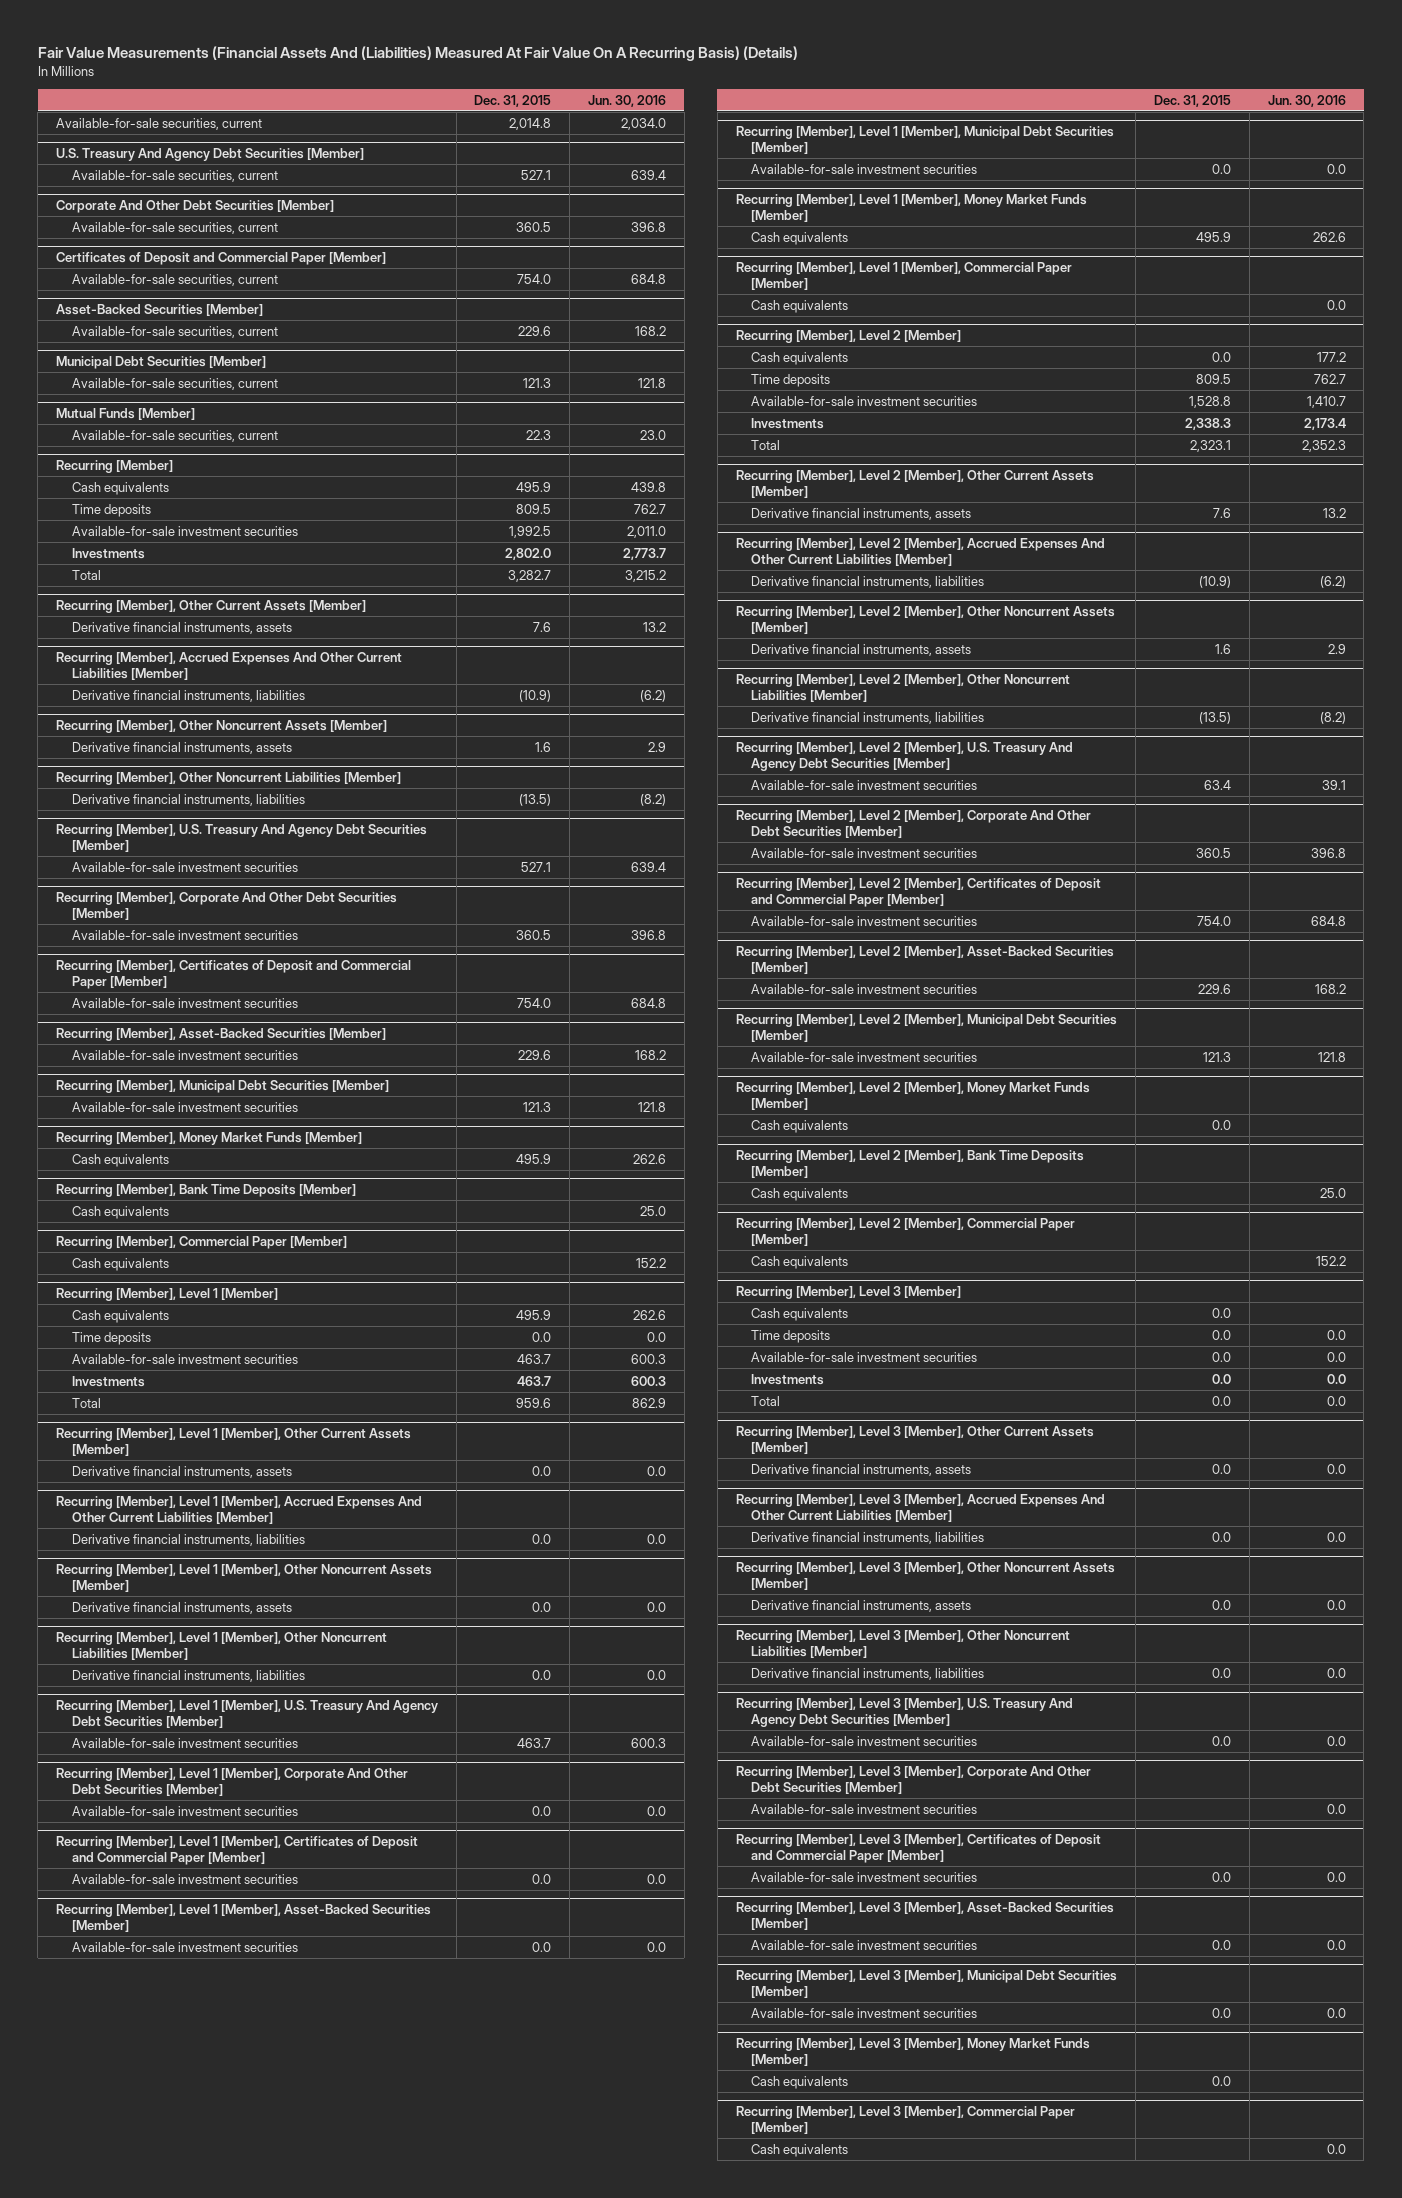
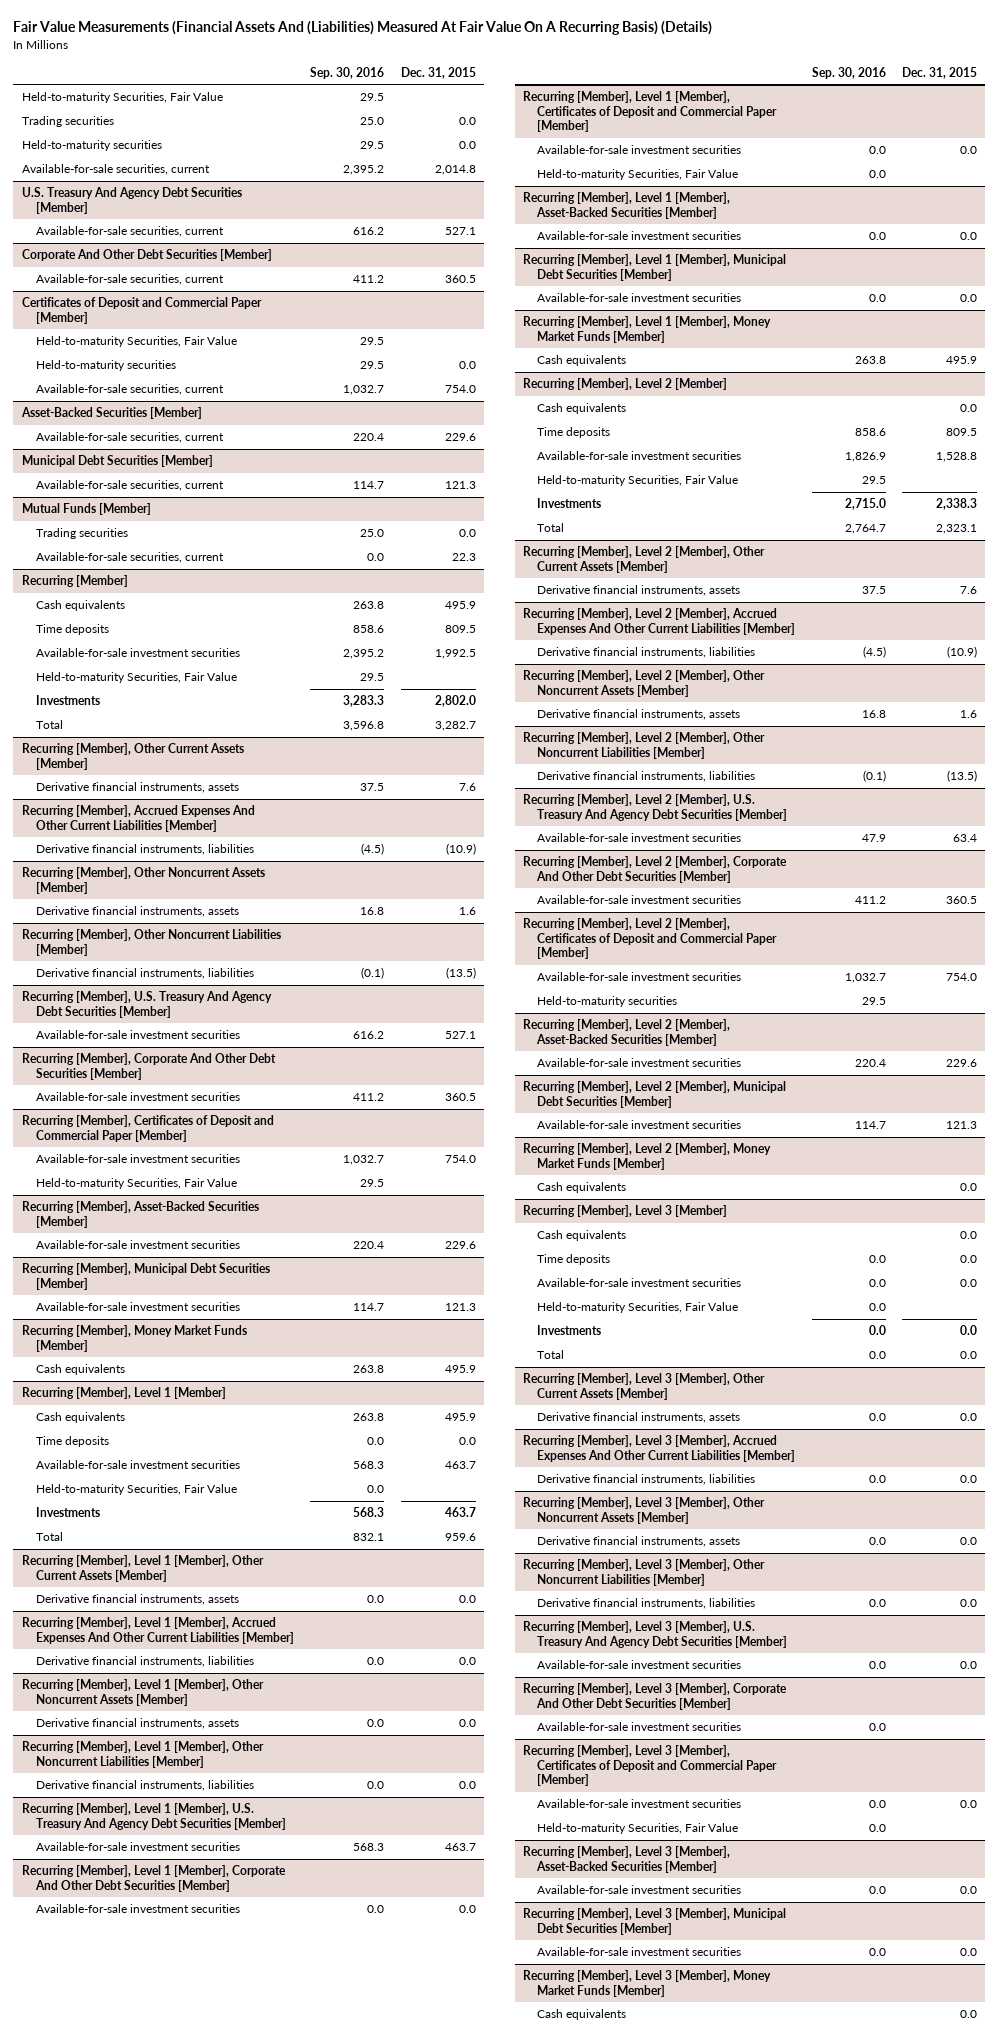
[588,94,667,107] Jun. 30, 2016 -> none
none -> [310,66,385,79] Sep. 30, 2016
none -> [21,92,223,104] Held-to-maturity Securities, Fair Value
none -> [21,116,114,128] Trading securities
none -> [21,140,162,152] Held-to-maturity securities
none -> [35,336,237,348] Held-to-maturity Securities, Fair Value
none -> [35,360,176,372] Held-to-maturity securities
none -> [35,528,128,540] Trading securities
none -> [35,672,237,684] Held-to-maturity Securities, Fair Value
none -> [35,1178,237,1190] Held-to-maturity Securities, Fair Value
[55,1183,356,1197] Recurring [Member], Bank Time Deposits [Member] -> none
[71,1205,169,1219] Cash equivalents -> none
[55,1235,347,1249] Recurring [Member], Commercial Paper [Member] -> none
[71,1257,169,1271] Cash equivalents -> none
none -> [35,1484,237,1496] Held-to-maturity Securities, Fair Value
none -> [536,169,738,181] Held-to-maturity Securities, Fair Value
[735,261,1072,290] Recurring [Member], Level 1 [Member], Commercial Paper [Member] -> none
[751,299,849,313] Cash equivalents -> none
none -> [536,475,738,487] Held-to-maturity Securities, Fair Value
none -> [536,996,677,1008] Held-to-maturity securities
[735,1149,1084,1178] Recurring [Member], Level 2 [Member], Bank Time Deposits [Member] -> none
[751,1187,849,1201] Cash equivalents -> none
[735,1217,1075,1246] Recurring [Member], Level 2 [Member], Commercial Paper [Member] -> none
[751,1255,849,1269] Cash equivalents -> none
none -> [536,1302,738,1314] Held-to-maturity Securities, Fair Value
none -> [536,1823,738,1835] Held-to-maturity Securities, Fair Value
[735,2105,1075,2134] Recurring [Member], Level 3 [Member], Commercial Paper [Member] -> none
[751,2143,849,2157] Cash equivalents -> none

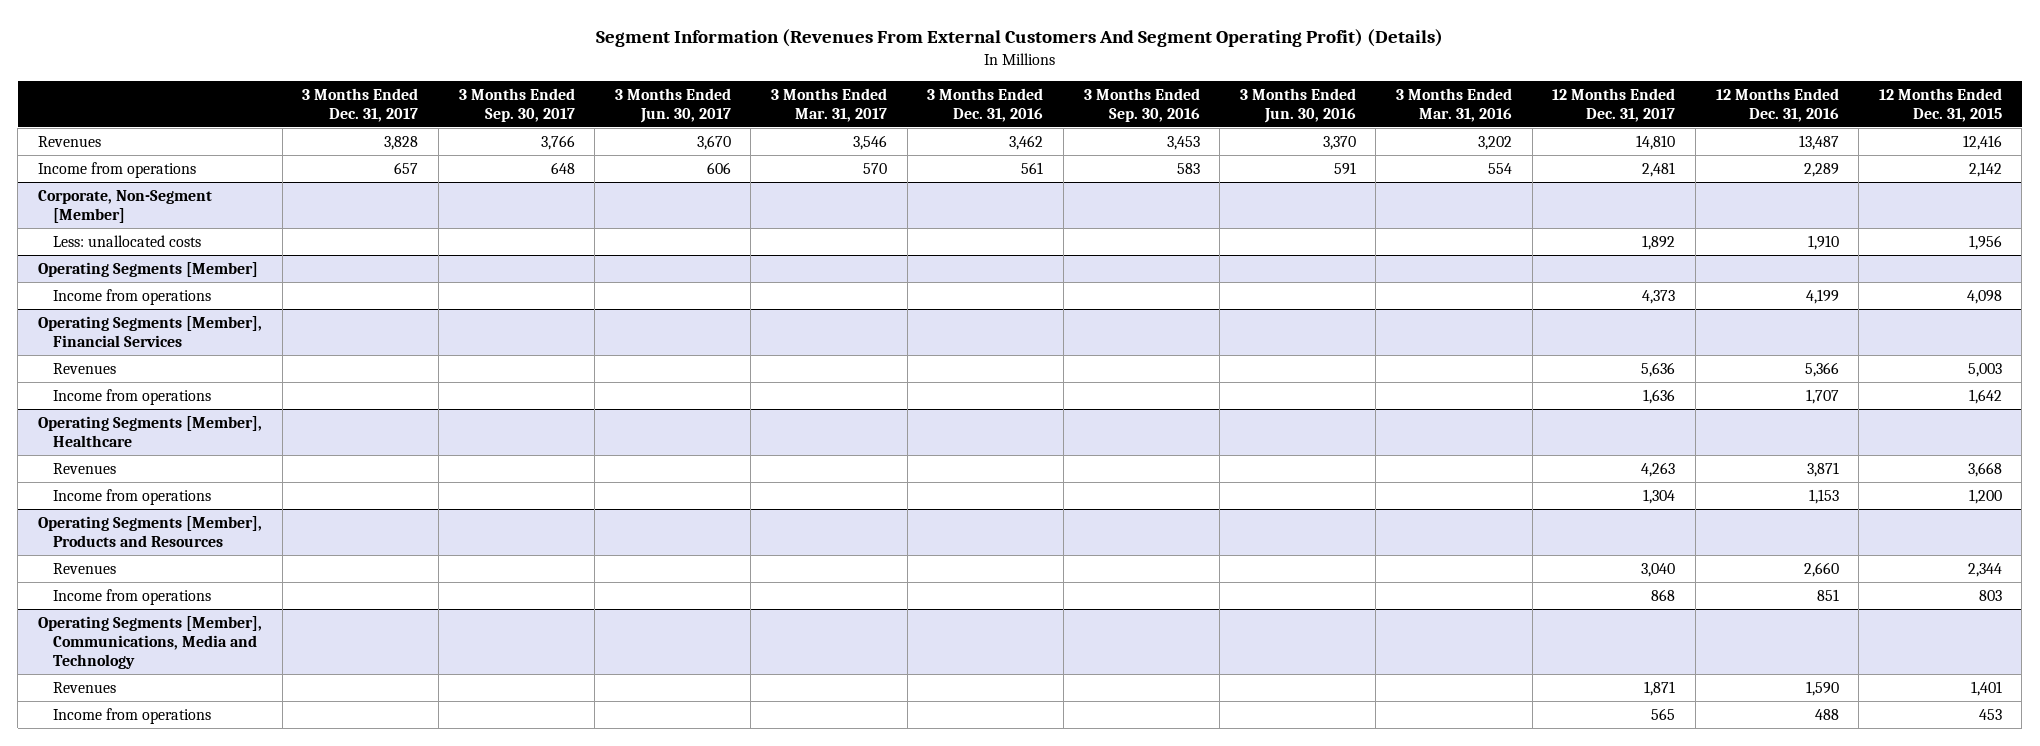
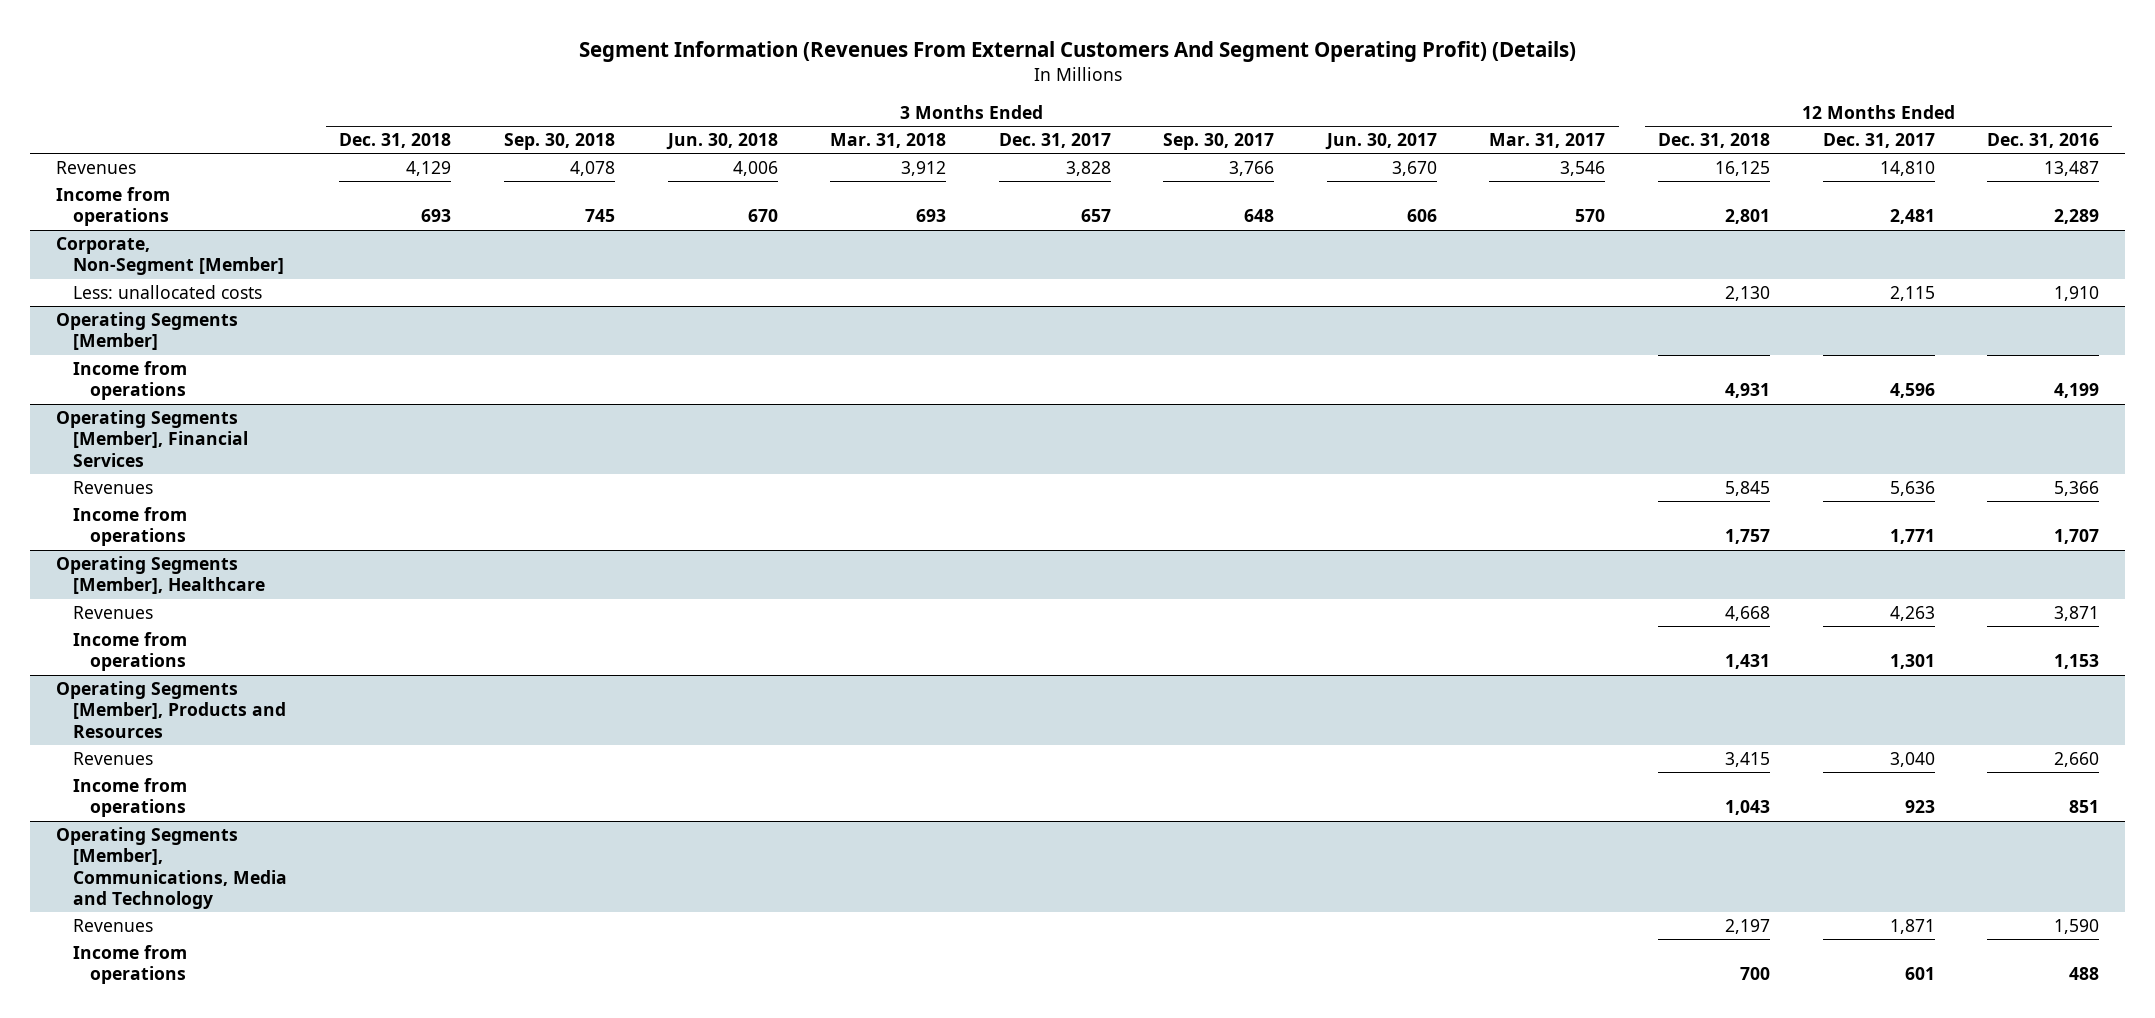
[927,87,1044,122] 3 Months Ended Dec. 31, 2016 -> none
[1083,87,1200,122] 3 Months Ended Sep. 30, 2016 -> none
[1239,87,1356,123] 3 Months Ended Jun. 30, 2016 -> none
[1396,87,1513,122] 3 Months Ended Mar. 31, 2016 -> none
[1878,87,2002,122] 12 Months Ended Dec. 31, 2015 -> none
none -> [339,133,452,149] Dec. 31, 2018
none -> [503,133,615,151] Sep. 30, 2018
none -> [665,133,778,151] Jun. 30, 2018
none -> [830,133,947,149] Mar. 31, 2018
none -> [1657,133,1770,149] Dec. 31, 2018
[1642,234,1676,250] 1,892 -> [1889,285,1935,301] 2,115
[1642,289,1676,304] 4,373 -> [1889,383,1935,399] 4,596
[1643,388,1676,404] 1,636 -> [1889,529,1935,545] 1,771
[1643,488,1676,504] 1,304 -> [1889,654,1935,670] 1,301
[1651,588,1676,601] 868 -> [1904,800,1935,814] 923
[1651,707,1676,720] 565 -> [1904,967,1935,981] 601

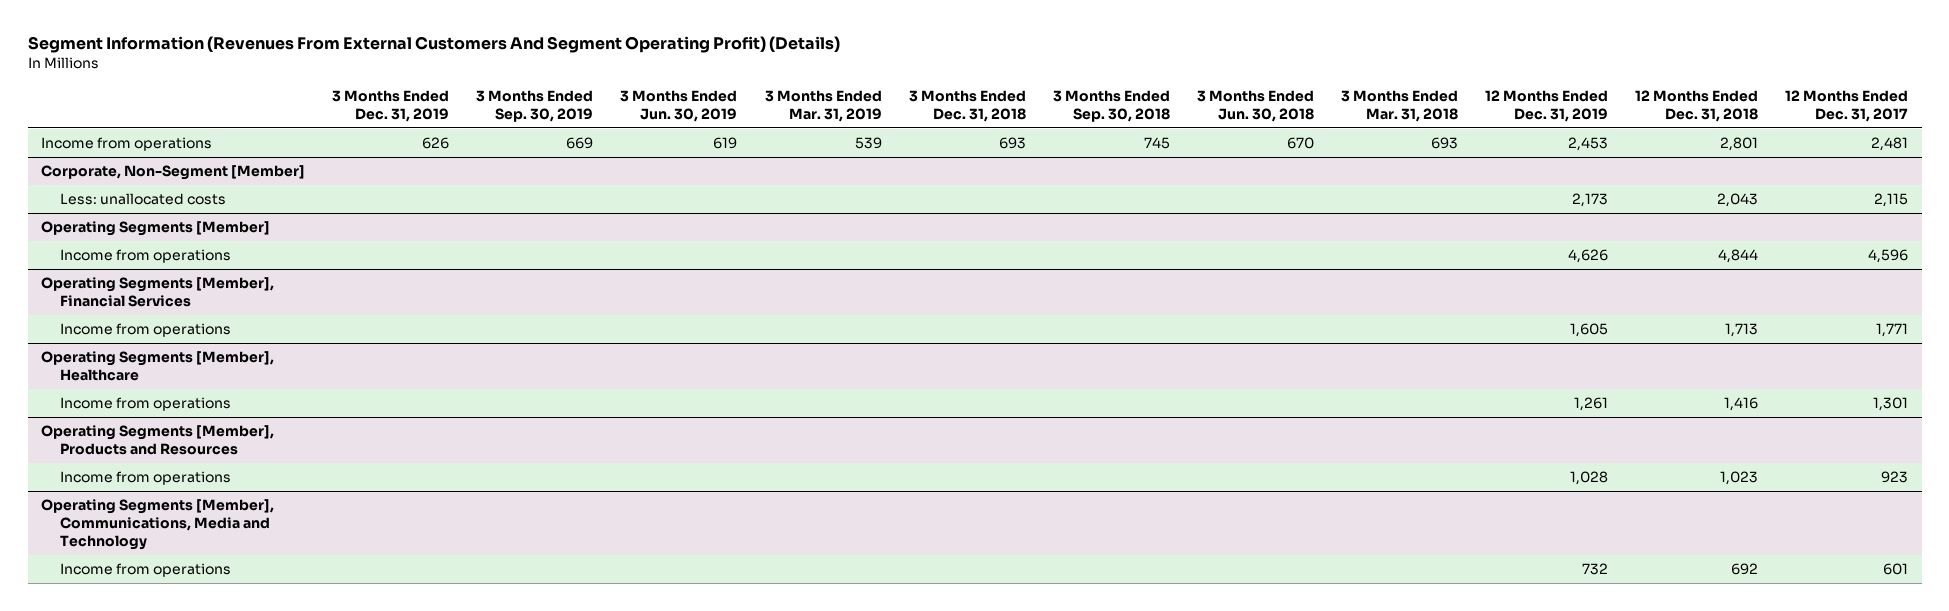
[998,133,1111,149] Dec. 31, 2017 -> none
[1163,133,1275,151] Sep. 30, 2017 -> none
[1324,133,1437,151] Jun. 30, 2017 -> none
[1489,133,1606,149] Mar. 31, 2017 -> none
[1987,133,2100,149] Dec. 31, 2016 -> none
none -> [332,90,450,123] 3 Months Ended Dec. 31, 2019
none -> [476,90,594,123] 3 Months Ended Sep. 30, 2019
none -> [620,90,738,123] 3 Months Ended Jun. 30, 2019
none -> [764,90,882,123] 3 Months Ended Mar. 31, 2019
none -> [1485,90,1609,123] 12 Months Ended Dec. 31, 2019
[56,160,137,174] Revenues -> none
[1724,285,1770,301] 2,130 -> [1717,192,1759,207] 2,043
[1724,383,1770,399] 4,931 -> [1718,248,1759,263] 4,844
[72,480,153,494] Revenues -> none
[1724,529,1770,545] 1,757 -> [1725,322,1759,337] 1,713
[72,605,153,619] Revenues -> none
[1724,654,1770,670] 1,431 -> [1724,396,1759,411] 1,416
[72,751,153,765] Revenues -> none
[1724,800,1770,816] 1,043 -> [1720,470,1759,485] 1,023
[72,918,153,932] Revenues -> none
[1739,967,1770,981] 700 -> [1731,562,1759,575] 692

